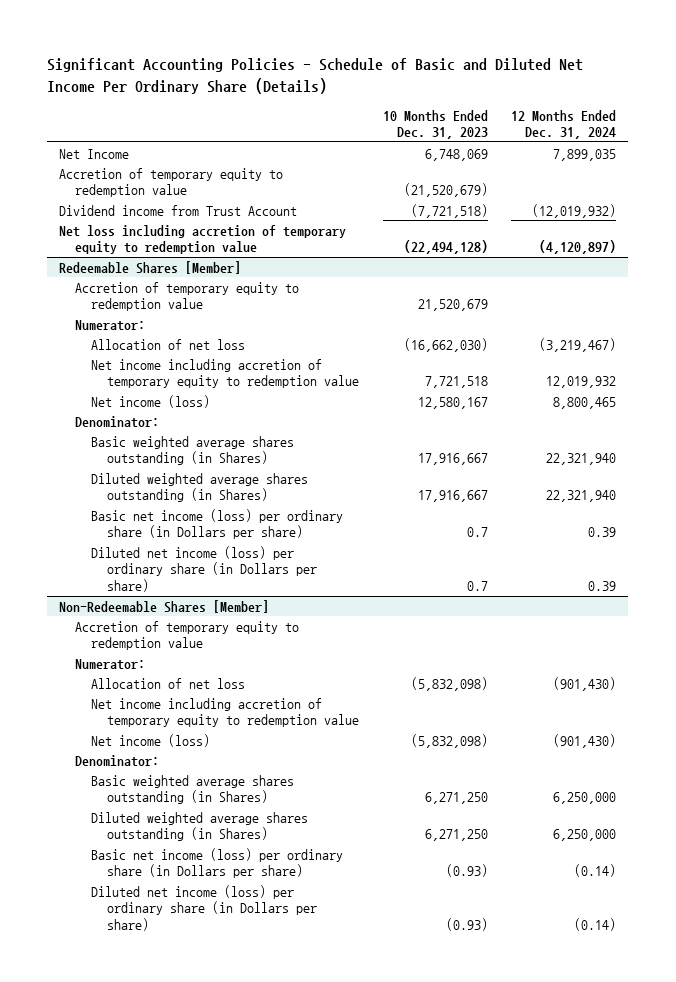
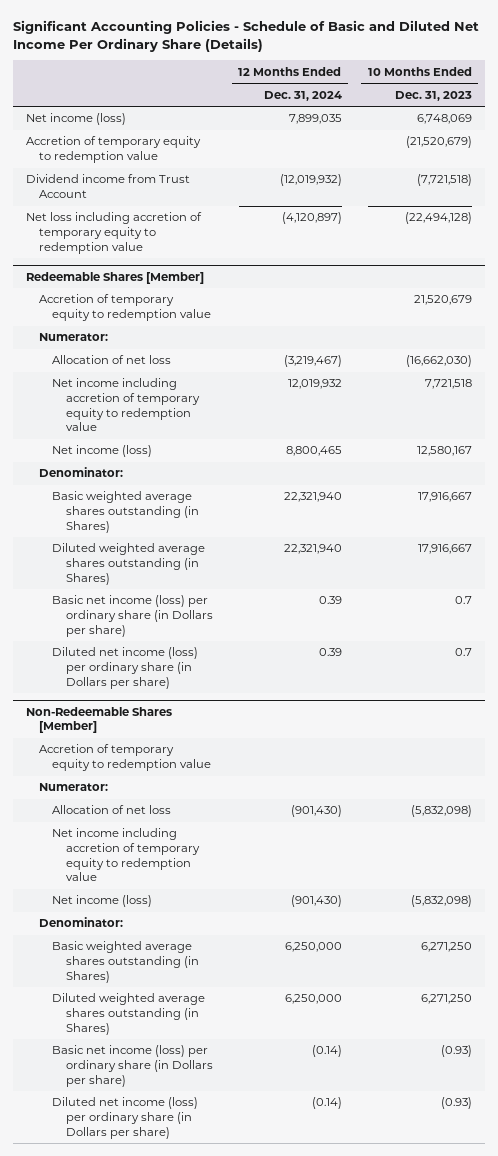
[59,148,130,159] Net Income -> [26,113,127,126] Net income (loss)

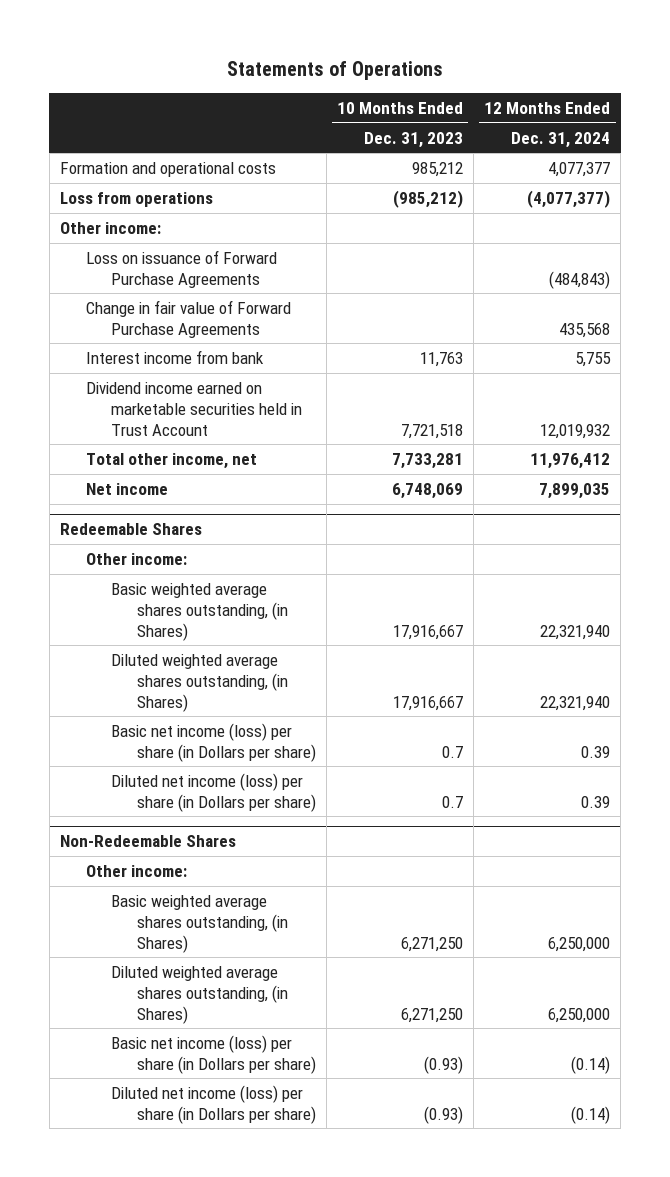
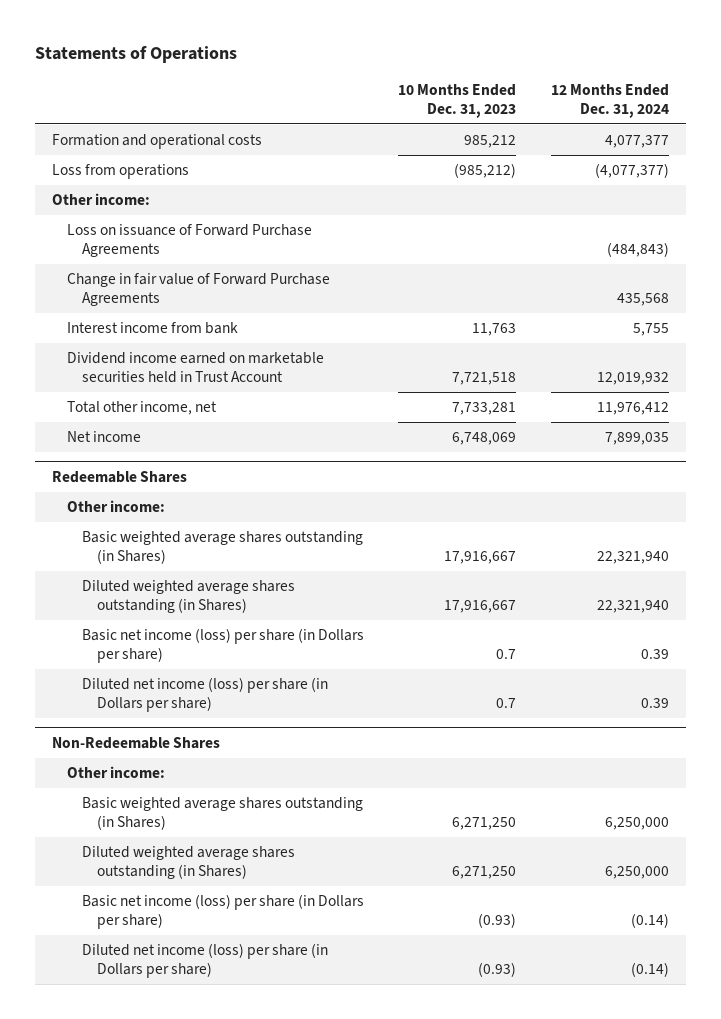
[111,582,288,641] Basic weighted average shares outstanding, (in Shares) -> [81,531,363,565] Basic weighted average shares outstanding (in Shares)
[111,653,288,712] Diluted weighted average shares outstanding, (in Shares) -> [81,580,295,614] Diluted weighted average shares outstanding (in Shares)
[111,894,288,953] Basic weighted average shares outstanding, (in Shares) -> [81,797,363,831] Basic weighted average shares outstanding (in Shares)
[111,965,288,1024] Diluted weighted average shares outstanding, (in Shares) -> [81,846,295,880] Diluted weighted average shares outstanding (in Shares)

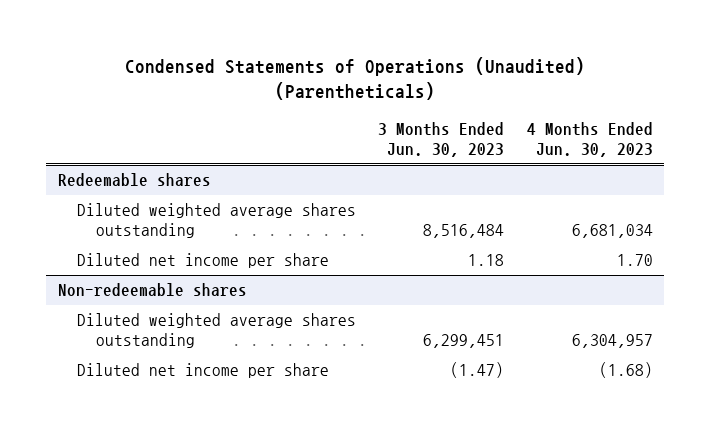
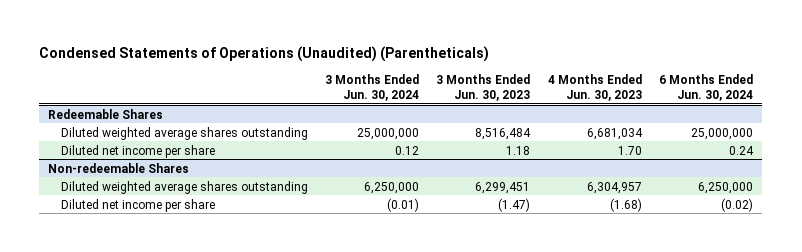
none -> [325,73,420,101] 3 Months Ended Jun. 30, 2024
none -> [659,73,754,101] 6 Months Ended Jun. 30, 2024
[57,173,211,187] Redeemable shares -> [48,108,164,119] Redeemable Shares
[57,283,247,297] Non-redeemable shares -> [48,162,190,173] Non-redeemable Shares

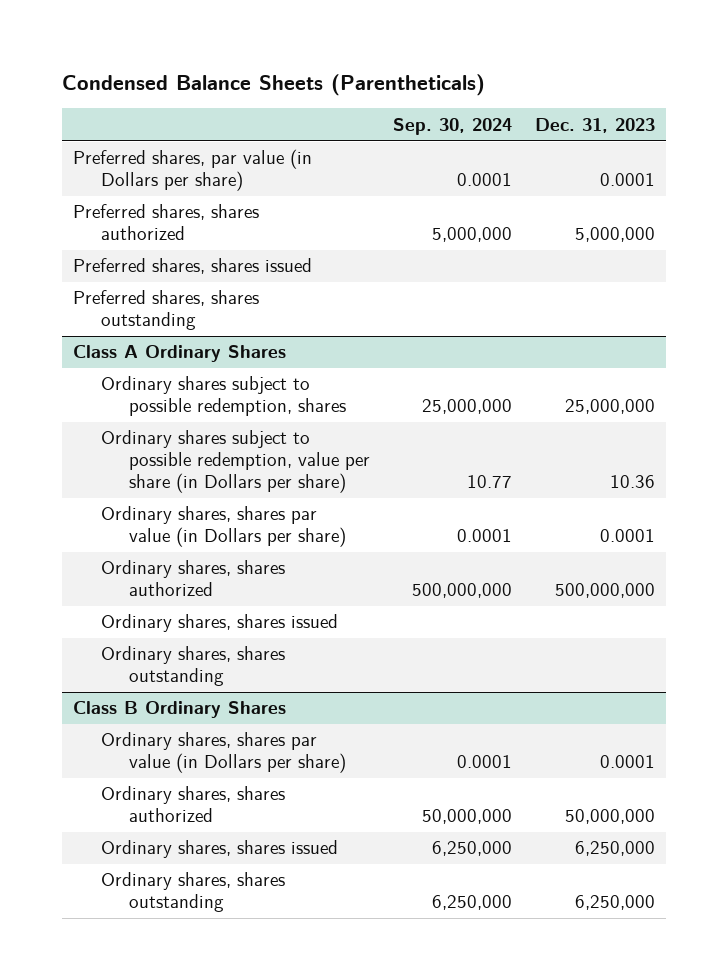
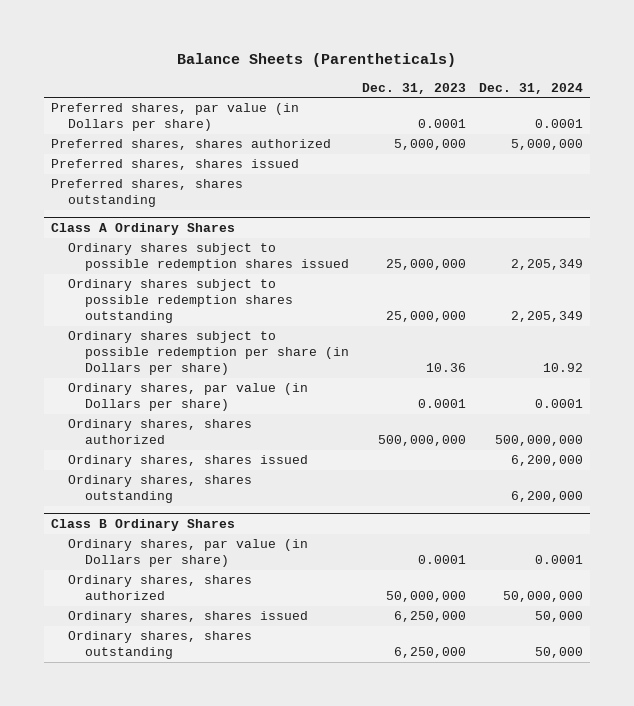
[61,74,485,97] Condensed Balance Sheets (Parentheticals) -> [177,53,457,68] Balance Sheets (Parentheticals)
[392,117,512,135] Sep. 30, 2024 -> none
none -> [479,82,584,94] Dec. 31, 2024
[101,376,347,417] Ordinary shares subject to possible redemption, shares -> [67,243,349,272] Ordinary shares subject to possible redemption shares issued
none -> [67,279,293,323] Ordinary shares subject to possible redemption shares outstanding
[101,430,371,494] Ordinary shares subject to possible redemption, value per share (in Dollars per share) -> [67,331,349,375] Ordinary shares subject to possible redemption per share (in Dollars per share)
[101,506,347,548] Ordinary shares, shares par value (in Dollars per share) -> [67,383,308,412] Ordinary shares, par value (in Dollars per share)
[101,732,347,774] Ordinary shares, shares par value (in Dollars per share) -> [67,539,308,568] Ordinary shares, par value (in Dollars per share)

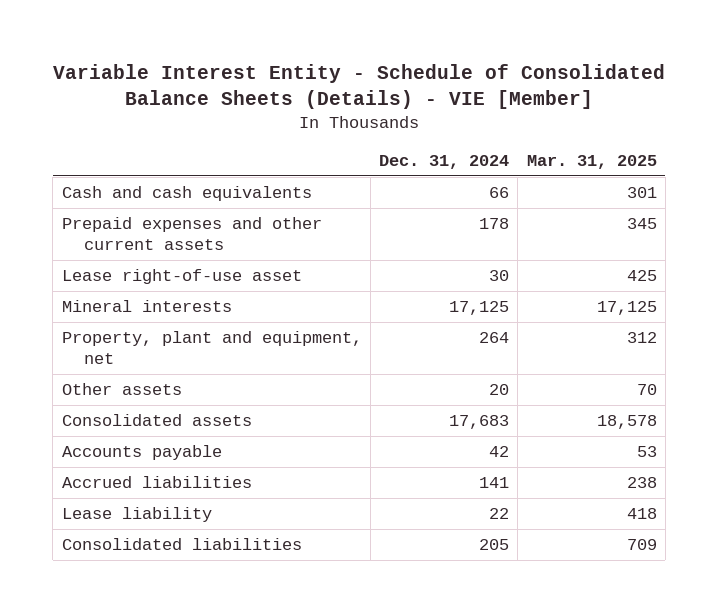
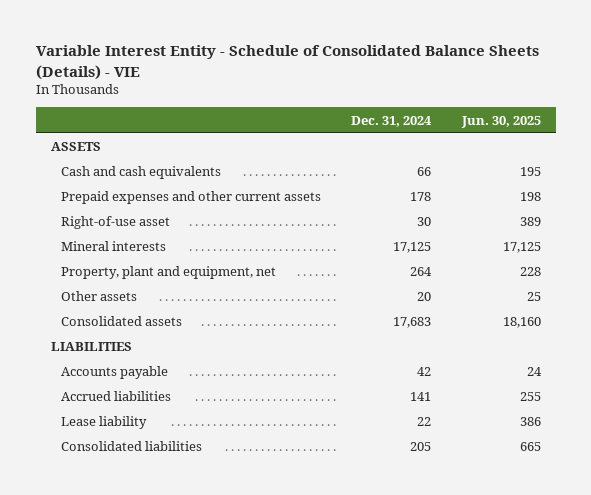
[53,64,666,110] Variable Interest Entity - Schedule of Consolidated Balance Sheets (Details) - VIE [Member] -> [35,45,539,80] Variable Interest Entity - Schedule of Consolidated Balance Sheets (Details) - VIE
[526,155,657,170] Mar. 31, 2025 -> none
none -> [460,115,541,128] Jun. 30, 2025
none -> [50,142,101,152] ASSETS
[61,268,302,284] Lease right-of-use asset -> [61,216,171,230] Right-of-use asset
none -> [50,342,132,352] LIABILITIES

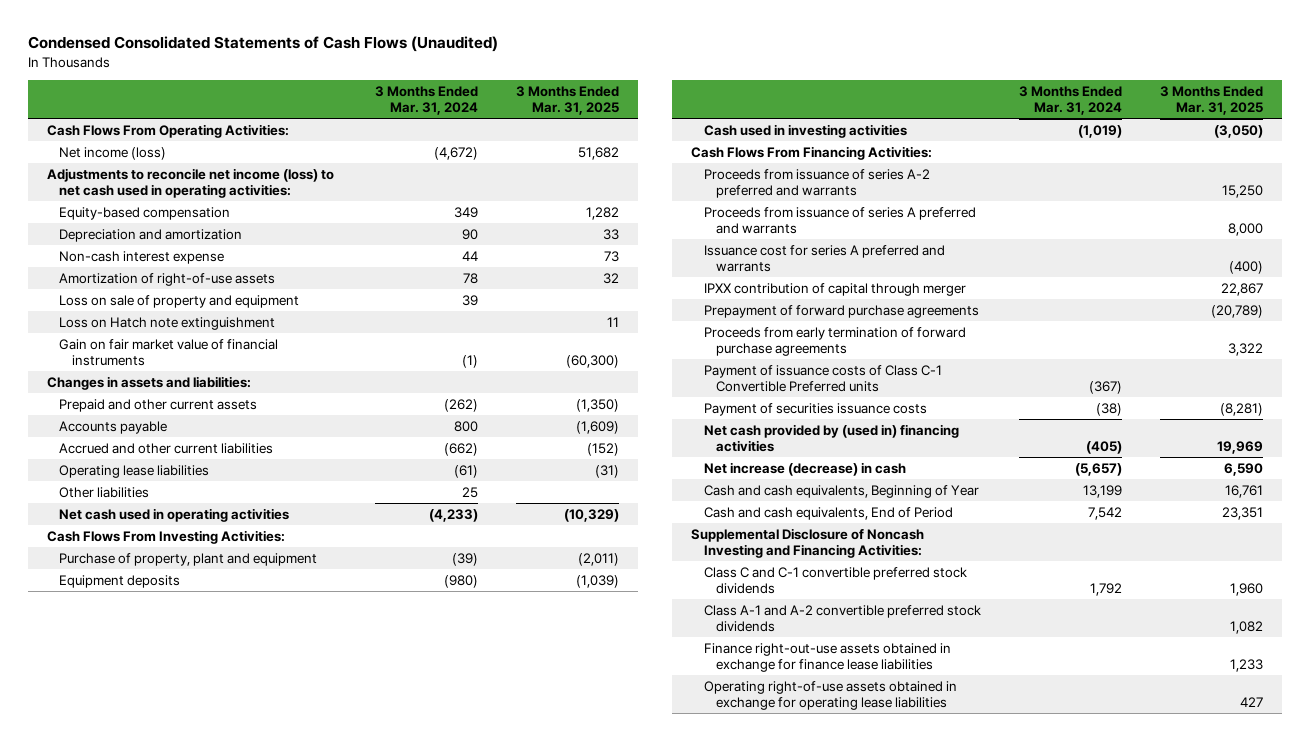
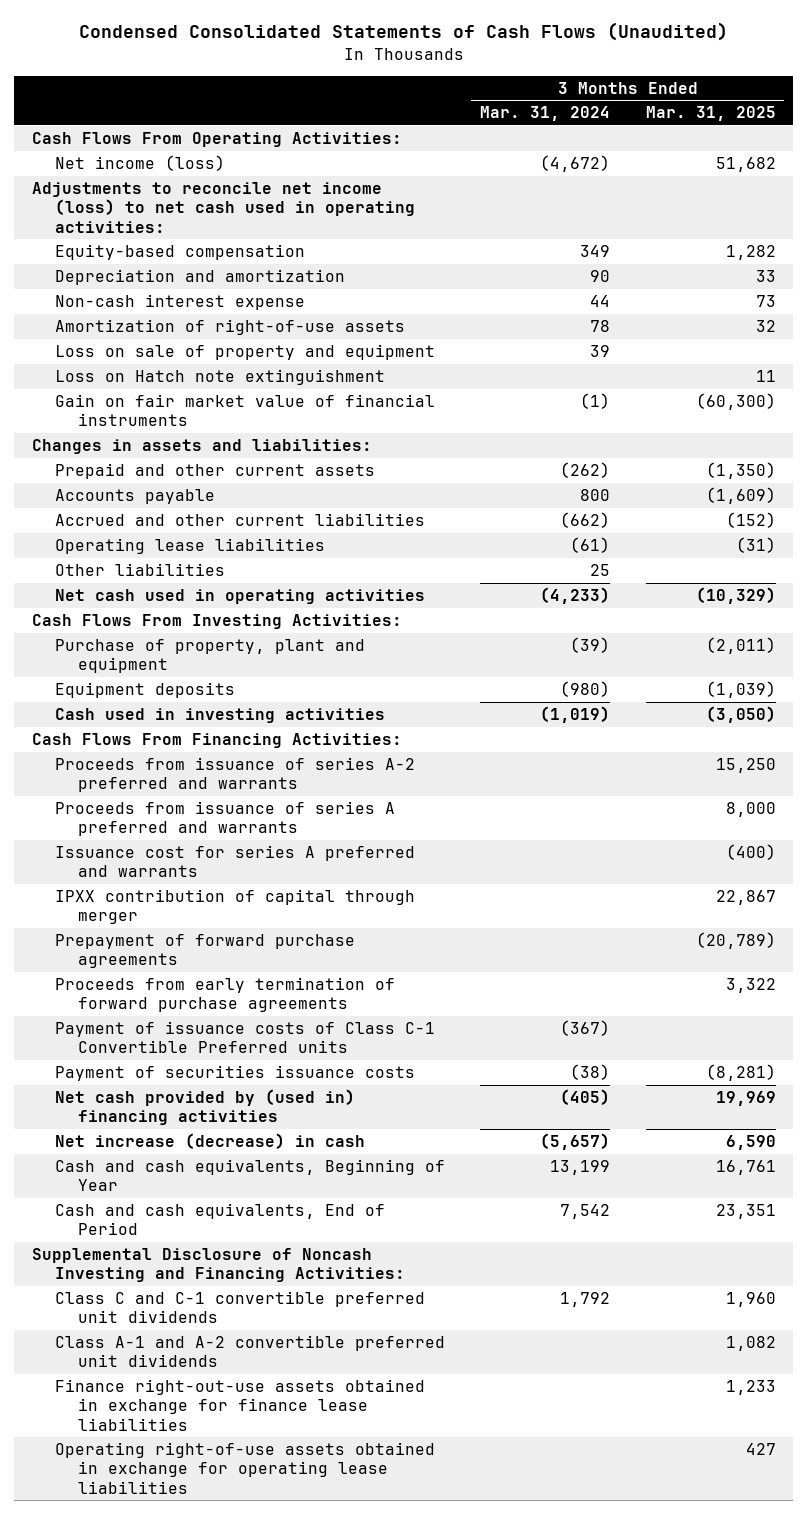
[703,567,967,594] Class C and C-1 convertible preferred stock dividends -> [54,1291,425,1324] Class C and C-1 convertible preferred unit dividends
[703,605,981,632] Class A-1 and A-2 convertible preferred stock dividends -> [54,1335,445,1368] Class A-1 and A-2 convertible preferred unit dividends

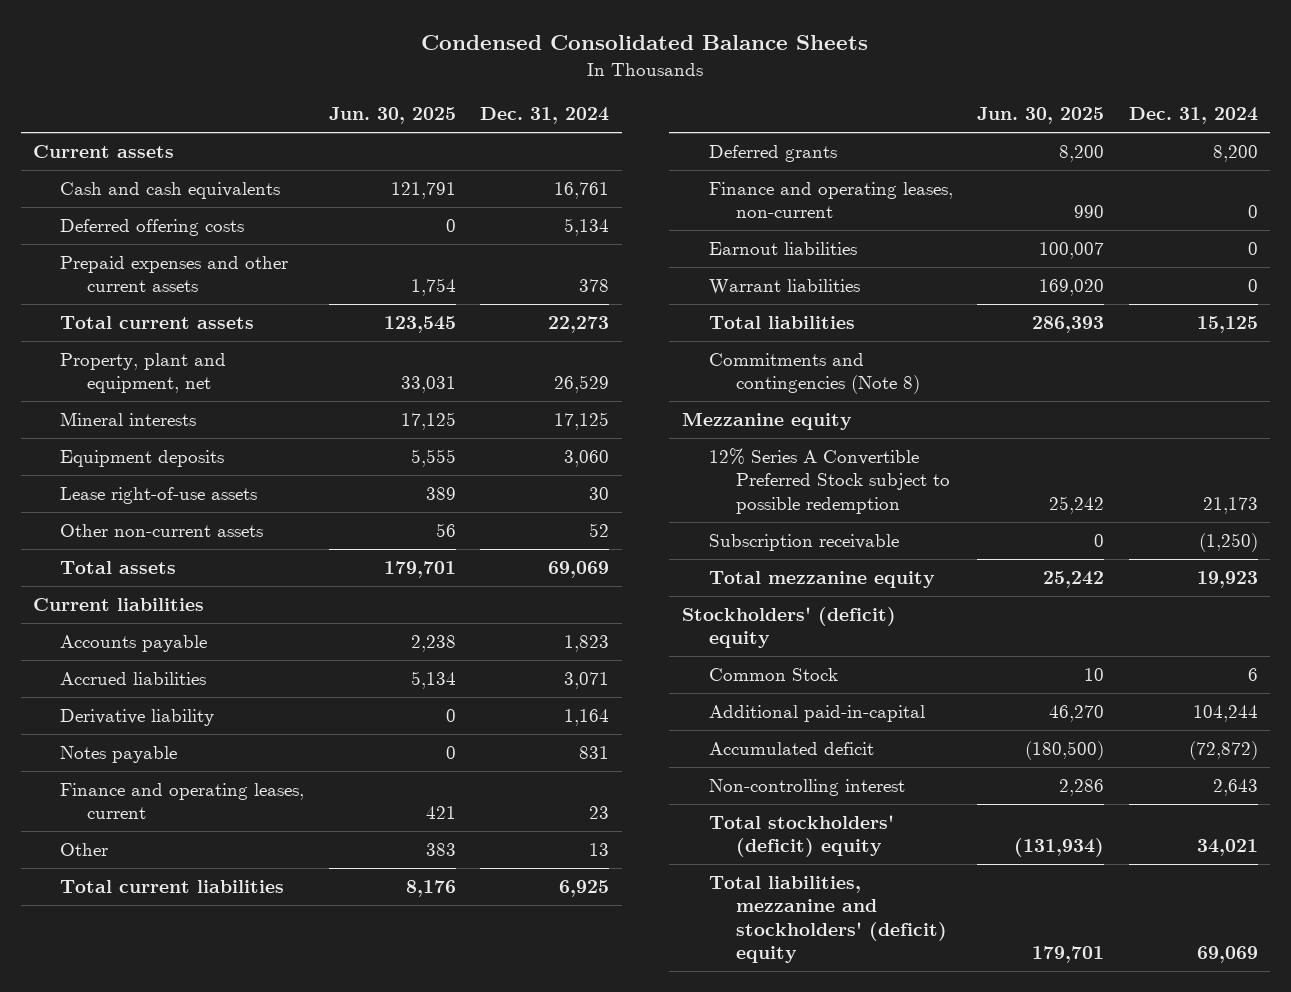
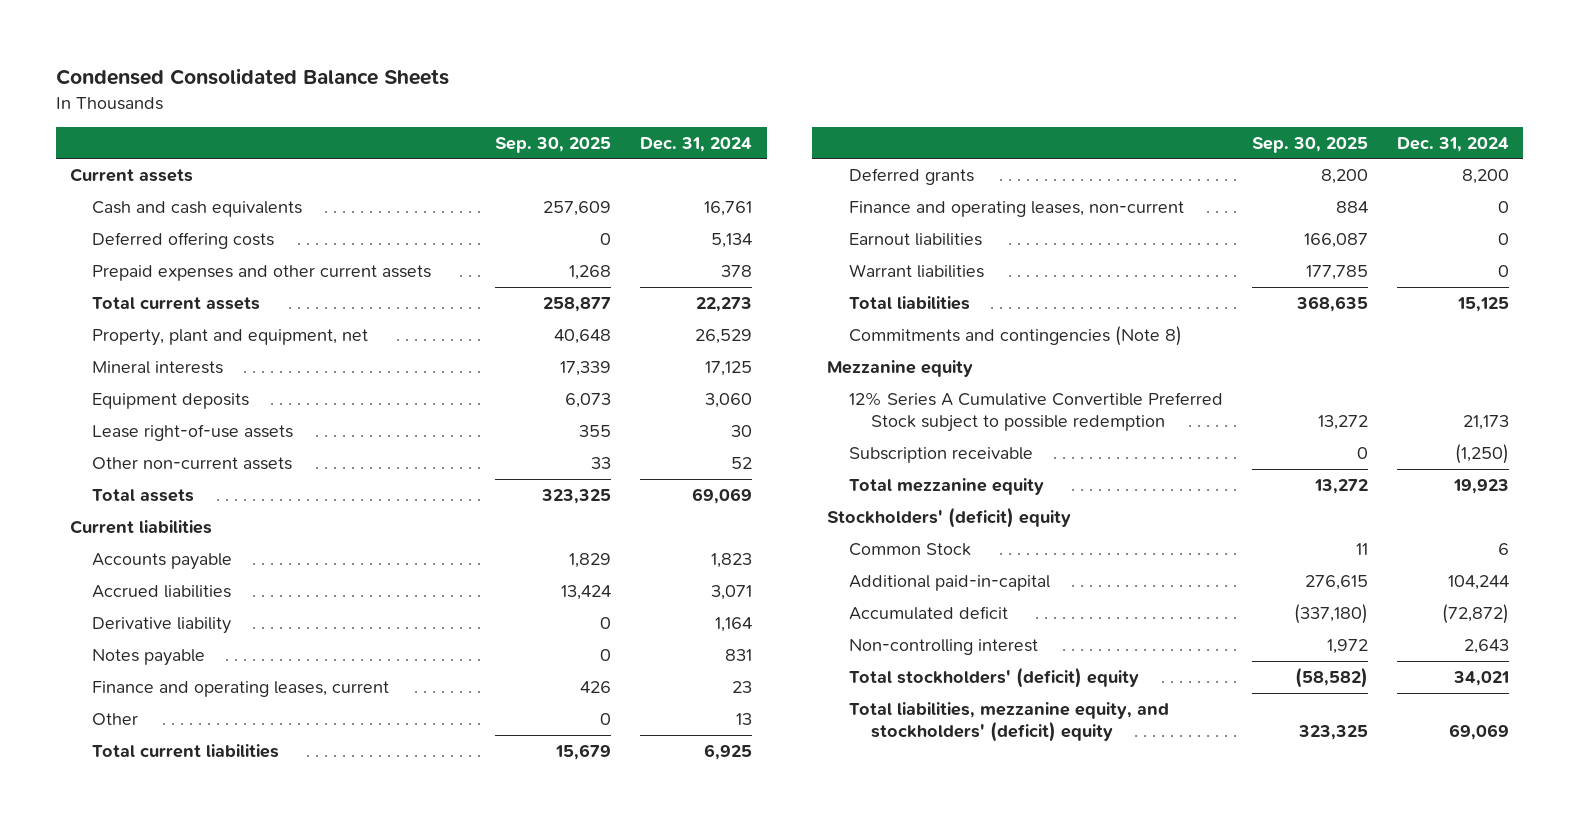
[328,107,456,125] Jun. 30, 2025 -> none
none -> [495,136,612,153] Sep. 30, 2025
[708,448,950,514] 12% Series A Convertible Preferred Stock subject to possible redemption -> [848,391,1223,433] 12% Series A Cumulative Convertible Preferred Stock subject to possible redemption
[708,876,947,964] Total liabilities, mezzanine and stockholders' (deficit) equity -> [848,701,1169,743] Total liabilities, mezzanine equity, and stockholders' (deficit) equity

